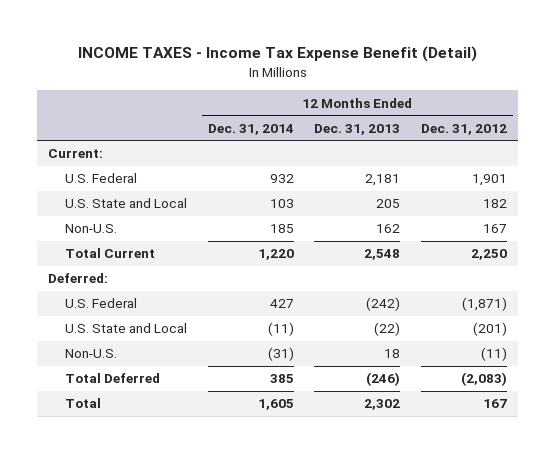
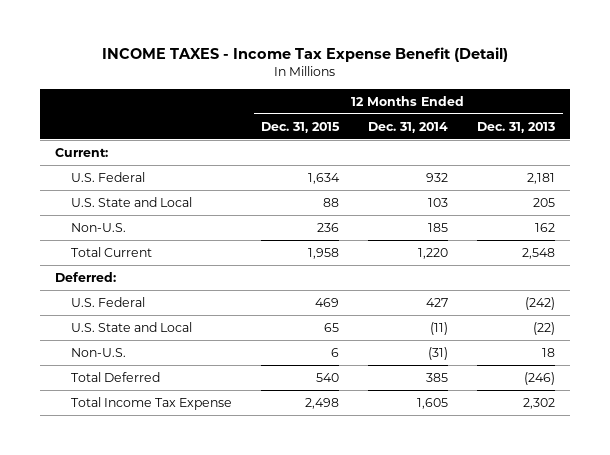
[421,123,508,135] Dec. 31, 2012 -> none
none -> [261,121,341,133] Dec. 31, 2015
[64,398,101,409] Total -> [71,396,233,410] Total Income Tax Expense

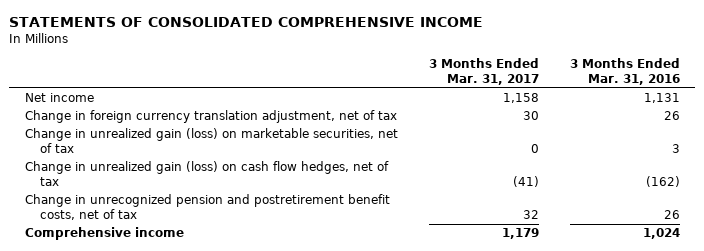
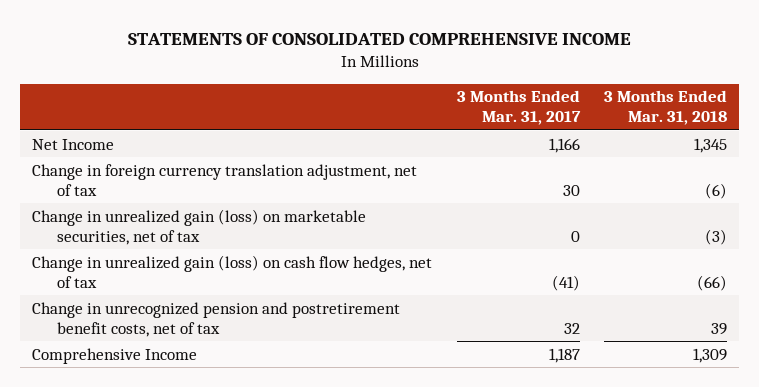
[569,57,680,85] 3 Months Ended Mar. 31, 2016 -> none
none -> [604,90,728,126] 3 Months Ended Mar. 31, 2018
[24,93,94,103] Net income -> [32,138,115,150] Net Income
[502,93,539,104] 1,158 -> [548,137,580,153] 1,166
[24,227,184,241] Comprehensive income -> [32,347,198,364] Comprehensive Income
[501,228,539,240] 1,179 -> [548,347,580,363] 1,187

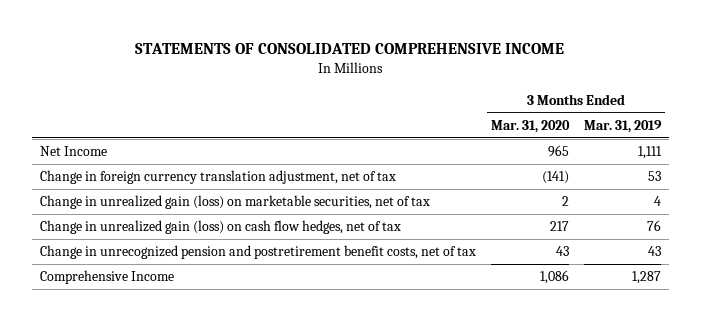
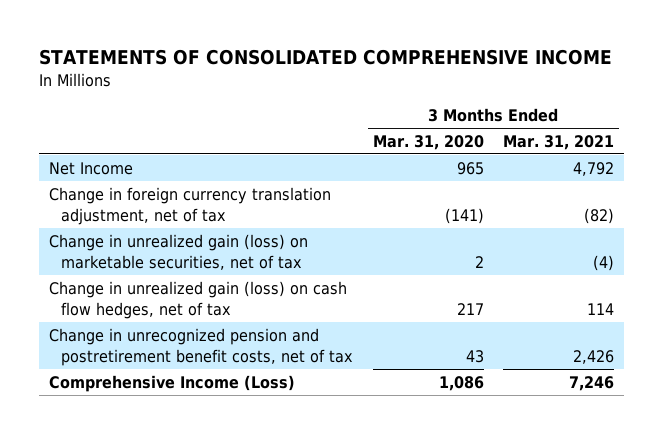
[584,120,663,134] Mar. 31, 2019 -> none
none -> [503,134,615,150] Mar. 31, 2021
[39,270,174,285] Comprehensive Income -> [48,374,295,392] Comprehensive Income (Loss)

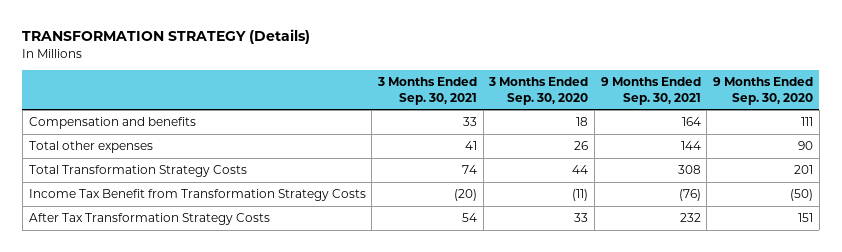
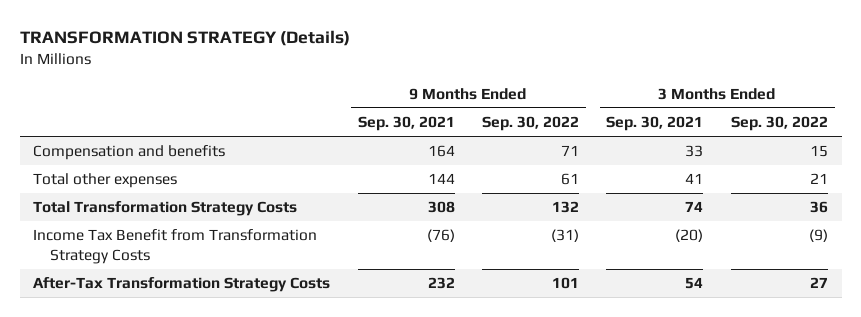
[488,77,589,105] 3 Months Ended Sep. 30, 2020 -> none
[712,77,813,105] 9 Months Ended Sep. 30, 2020 -> none
none -> [482,116,580,132] Sep. 30, 2022
none -> [730,116,828,132] Sep. 30, 2022
[28,213,270,226] After Tax Transformation Strategy Costs -> [33,277,331,293] After-Tax Transformation Strategy Costs

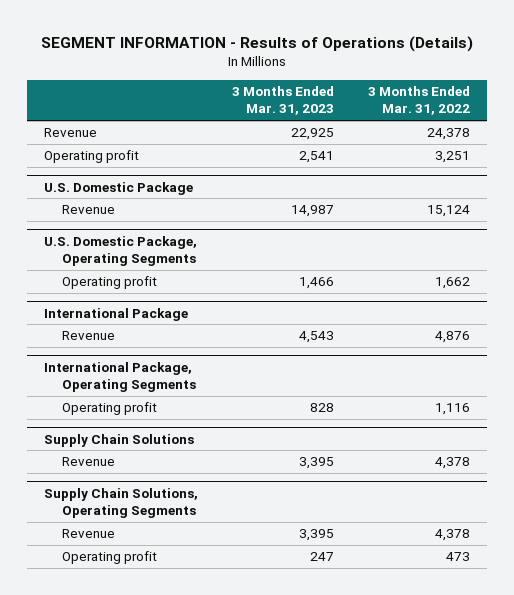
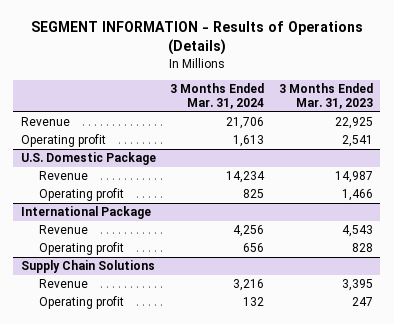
[367,86,470,116] 3 Months Ended Mar. 31, 2022 -> none
none -> [170,83,265,110] 3 Months Ended Mar. 31, 2024
[43,235,197,267] U.S. Domestic Package, Operating Segments -> none
[43,361,196,393] International Package, Operating Segments -> none
[43,487,198,519] Supply Chain Solutions, Operating Segments -> none
[61,529,115,539] Revenue -> none

